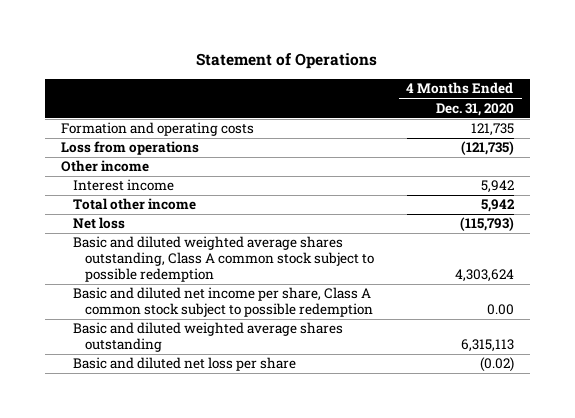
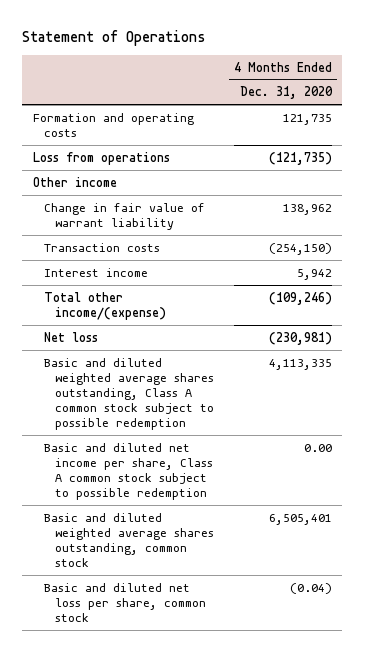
none -> [43,202,205,230] Change in fair value of warrant liability
none -> [43,242,160,252] Transaction costs
[73,198,197,211] Total other income -> [43,291,166,320] Total other income/(expense)
[480,199,515,213] 5,942 -> [269,291,333,305] (109,246)
[459,217,514,232] (115,793) -> [269,331,333,345] (230,981)
[454,268,514,282] 4,303,624 -> [269,358,333,370] 4,113,335
[73,322,344,353] Basic and diluted weighted average shares outstanding -> [43,512,214,567] Basic and diluted weighted average shares outstanding, common stock
[460,339,514,353] 6,315,113 -> [269,513,333,525] 6,505,401
[73,357,297,372] Basic and diluted net loss per share -> [43,582,206,622] Basic and diluted net loss per share, common stock
[479,357,514,373] (0.02) -> [290,582,333,594] (0.04)

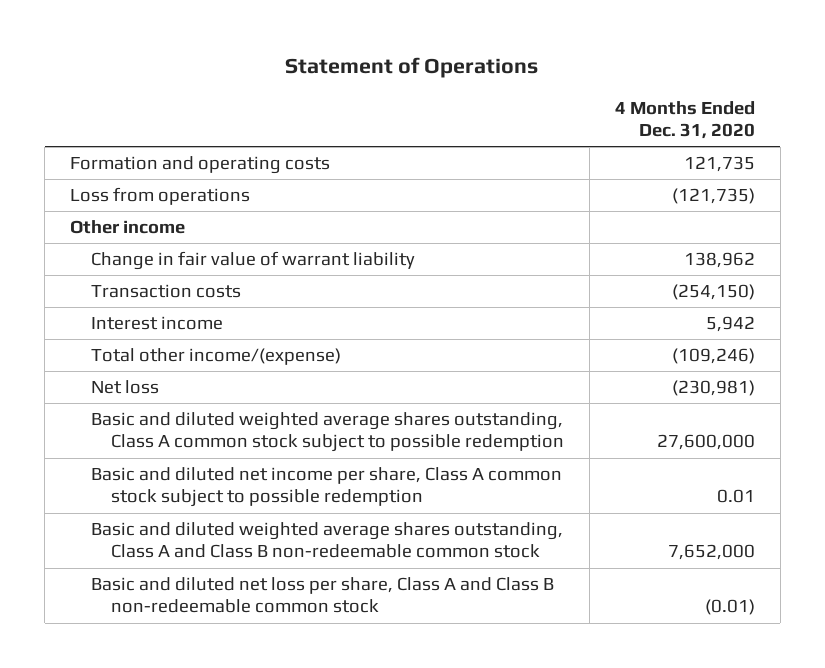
[269,358,333,370] 4,113,335 -> [656,434,755,451] 27,600,000
[304,443,333,452] 0.00 -> [716,489,755,504] 0.01
[43,512,214,567] Basic and diluted weighted average shares outstanding, common stock -> [90,522,563,559] Basic and diluted weighted average shares outstanding, Class A and Class B non-redeemable common stock
[269,513,333,525] 6,505,401 -> [667,544,755,561] 7,652,000
[43,582,206,622] Basic and diluted net loss per share, common stock -> [90,577,554,614] Basic and diluted net loss per share, Class A and Class B non-redeemable common stock
[290,582,333,594] (0.04) -> [704,599,755,616] (0.01)

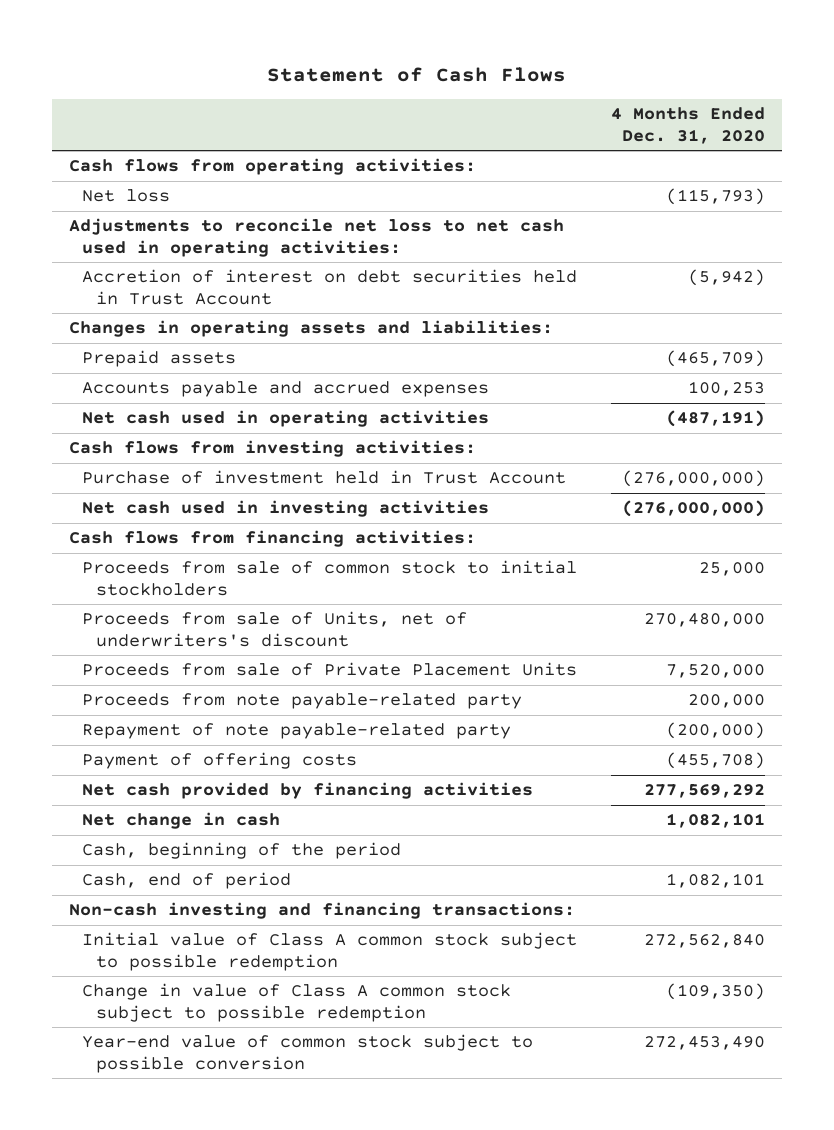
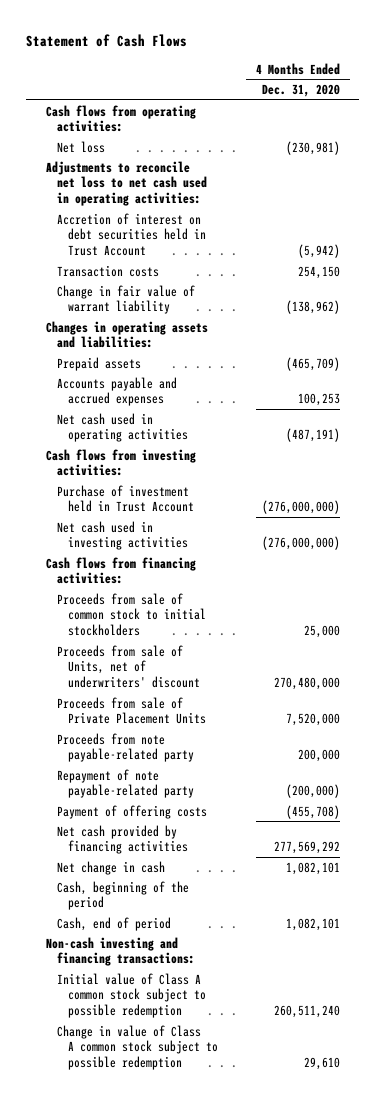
[665,188,765,206] (115,793) -> [285,140,340,155] (230,981)
none -> [56,264,159,277] Transaction costs
none -> [56,284,195,315] Change in fair value of warrant liability
[82,611,468,647] Proceeds from sale of Units, net of underwriters's discount -> [56,644,200,689] Proceeds from sale of Units, net of underwriters' discount
[82,1034,534,1073] Year-end value of common stock subject to possible conversion -> none
[643,934,765,949] 272,562,840 -> [273,1005,340,1019] 260,511,240
[665,983,765,1001] (109,350) -> [303,1057,340,1071] 29,610

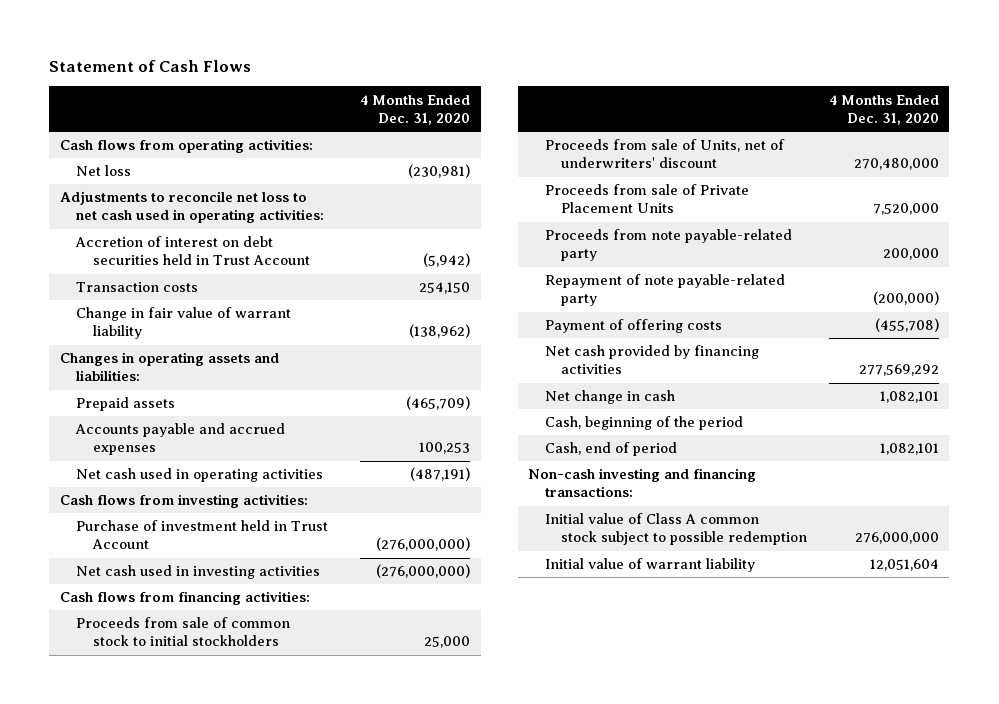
[56,1024,218,1071] Change in value of Class A common stock subject to possible redemption -> none
[273,1005,340,1019] 260,511,240 -> [854,532,939,545] 276,000,000
none -> [544,558,755,573] Initial value of warrant liability

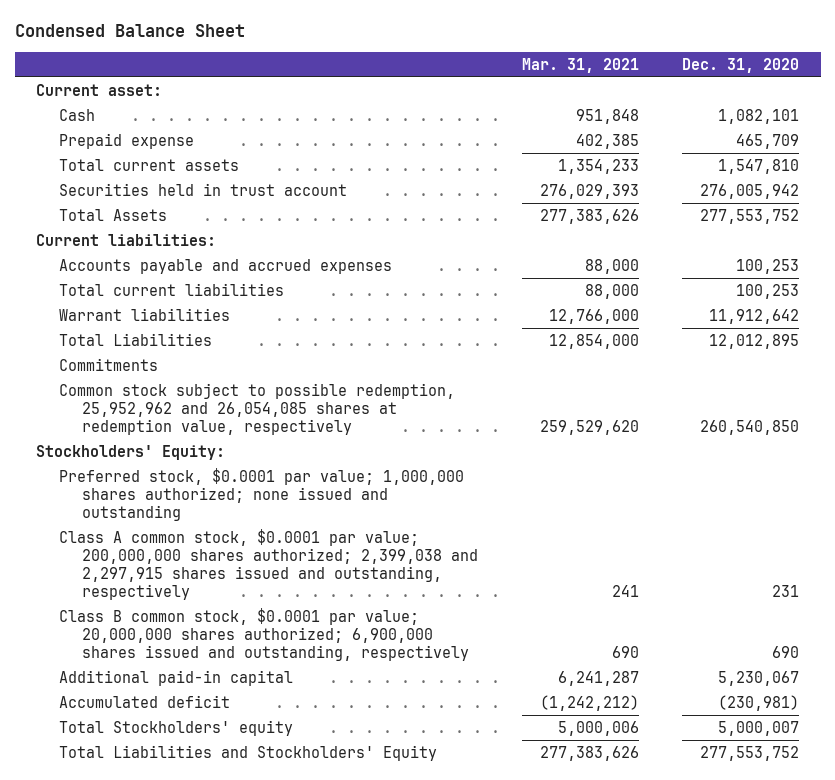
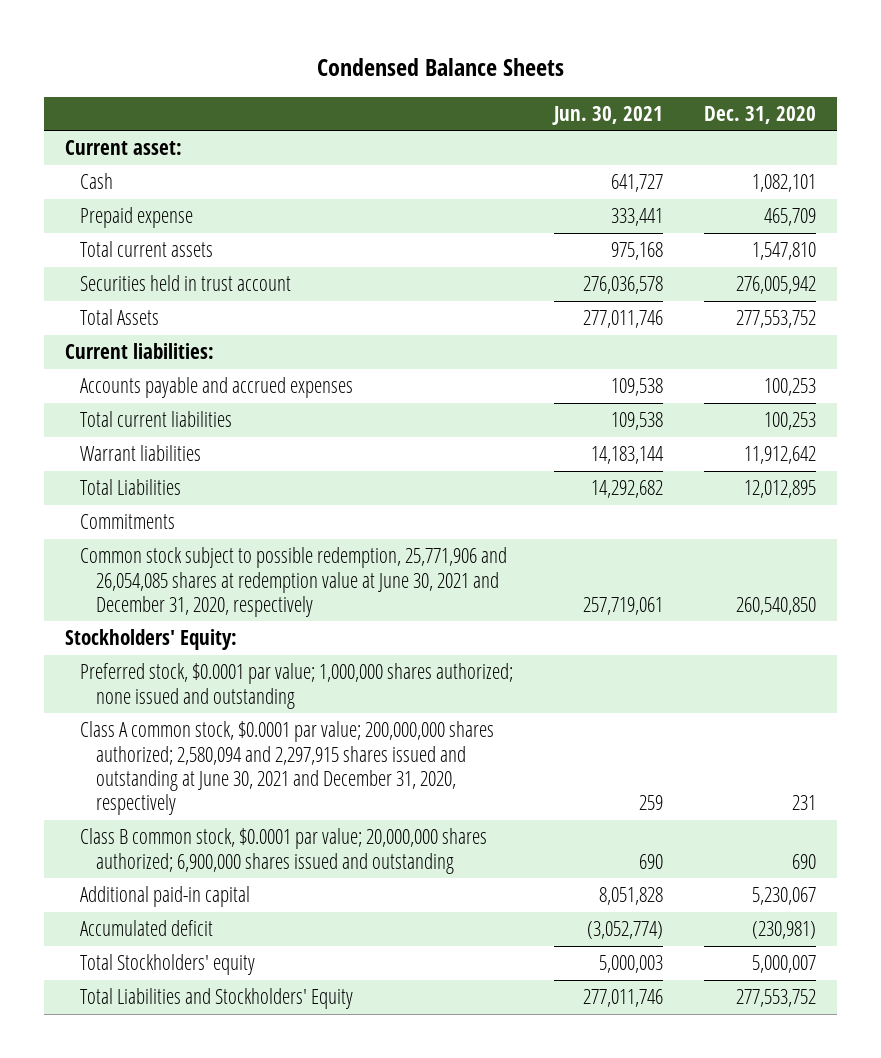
[14,24,245,38] Condensed Balance Sheet -> [316,58,564,77] Condensed Balance Sheets
[521,57,639,73] Mar. 31, 2021 -> none
none -> [552,105,664,125] Jun. 30, 2021
[59,382,456,435] Common stock subject to possible redemption, 25,952,962 and 26,054,085 shares at redemption value, respectively -> [80,547,508,617] Common stock subject to possible redemption, 25,771,906 and 26,054,085 shares at redemption value at June 30, 2021 and December 31, 2020, respectively
[59,528,479,600] Class A common stock, $0.0001 par value; 200,000,000 shares authorized; 2,399,038 and 2,297,915 shares issued and outstanding, respectively -> [80,721,495,816] Class A common stock, $0.0001 par value; 200,000,000 shares authorized; 2,580,094 and 2,297,915 shares issued and outstanding at June 30, 2021 and December 31, 2020, respectively
[59,607,470,661] Class B common stock, $0.0001 par value; 20,000,000 shares authorized; 6,900,000 shares issued and outstanding, respectively -> [80,828,488,874] Class B common stock, $0.0001 par value; 20,000,000 shares authorized; 6,900,000 shares issued and outstanding

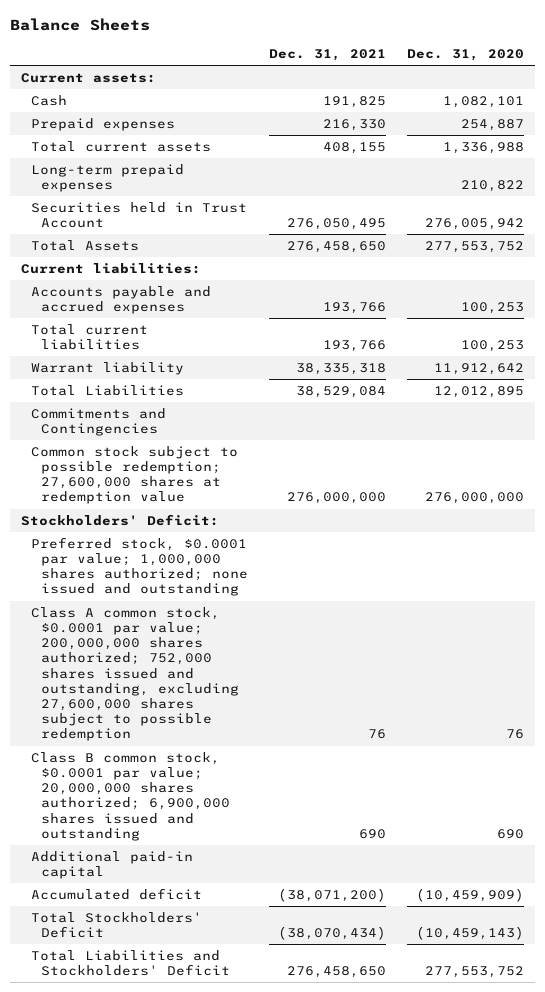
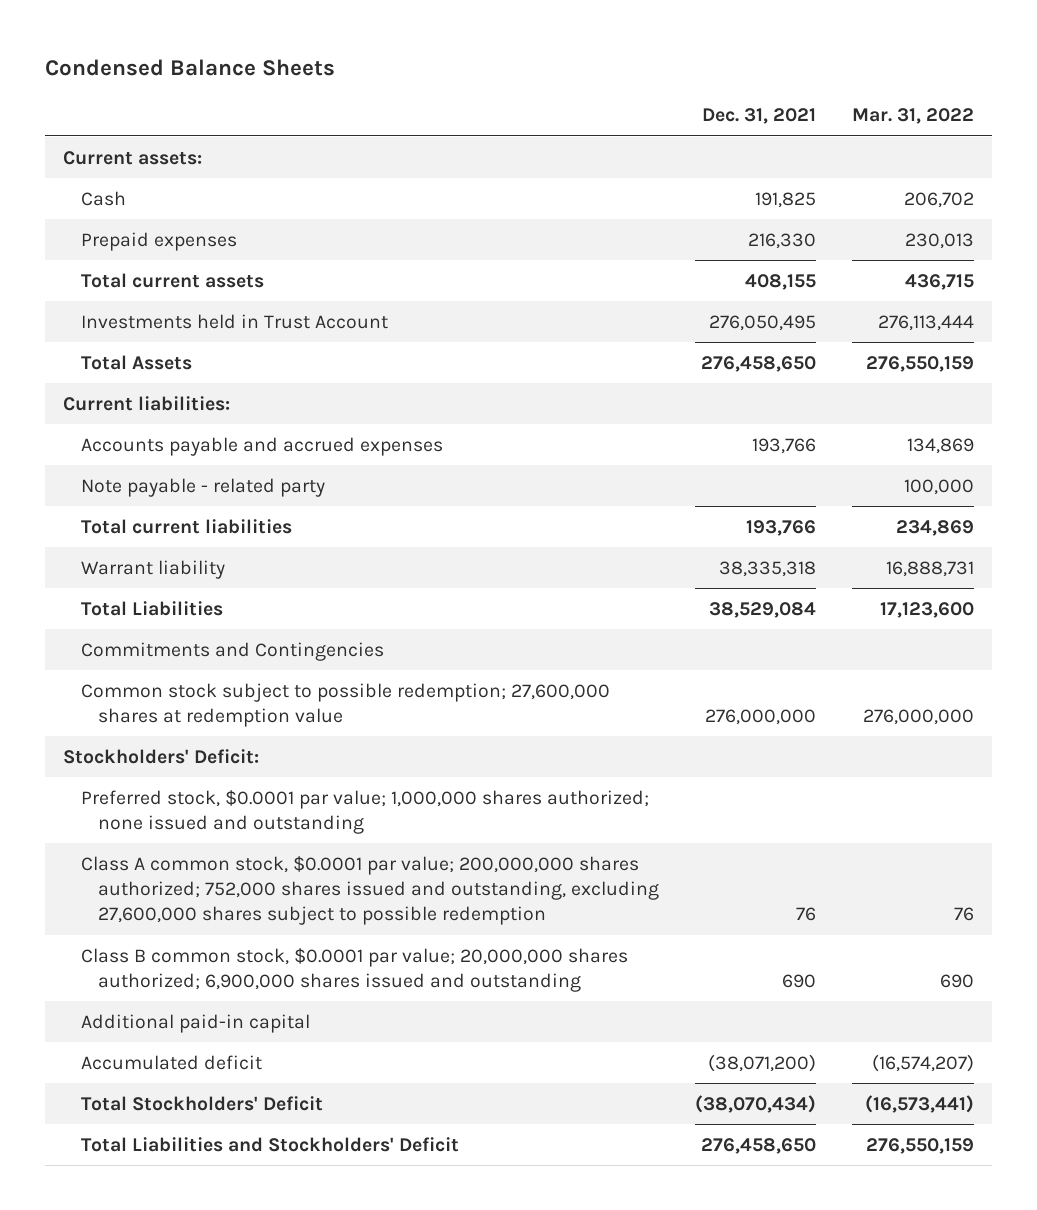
[10,17,151,31] Balance Sheets -> [44,59,335,77] Condensed Balance Sheets
[407,49,525,62] Dec. 31, 2020 -> none
none -> [852,108,975,125] Mar. 31, 2022
[30,163,184,193] Long-term prepaid expenses -> none
[30,201,247,229] Securities held in Trust Account -> [80,313,388,329] Investments held in Trust Account
none -> [80,477,325,497] Note payable - related party

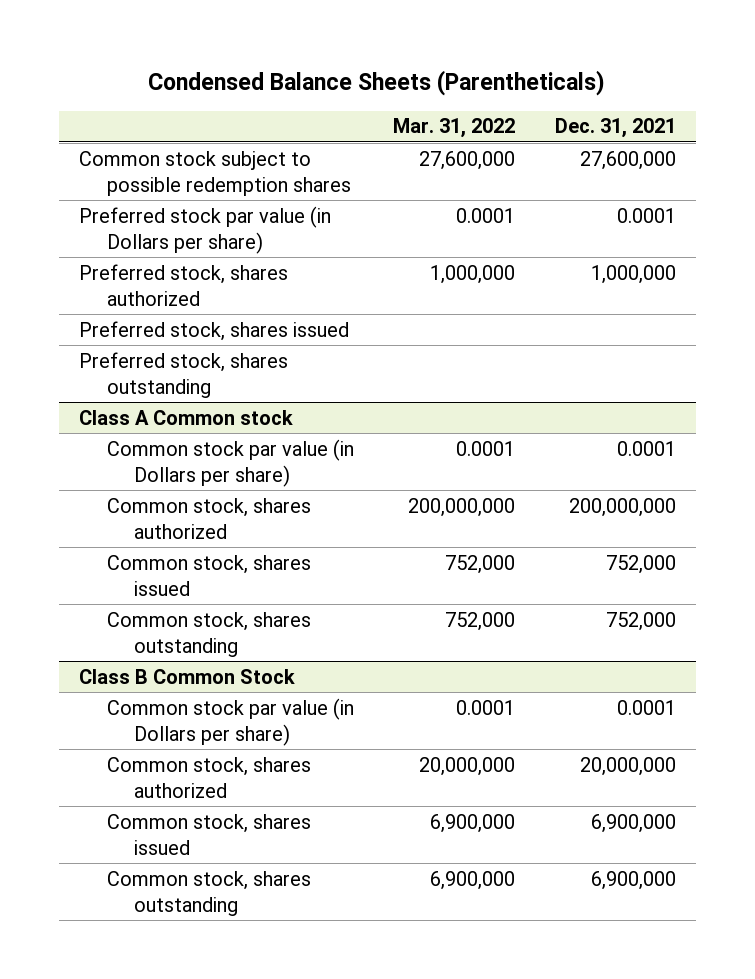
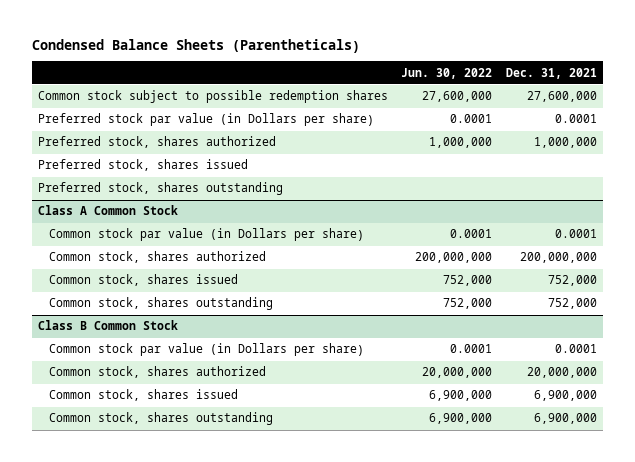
[393,118,516,139] Mar. 31, 2022 -> none
none -> [401,67,493,79] Jun. 30, 2022
[78,409,293,425] Class A Common stock -> [38,205,179,216] Class A Common Stock

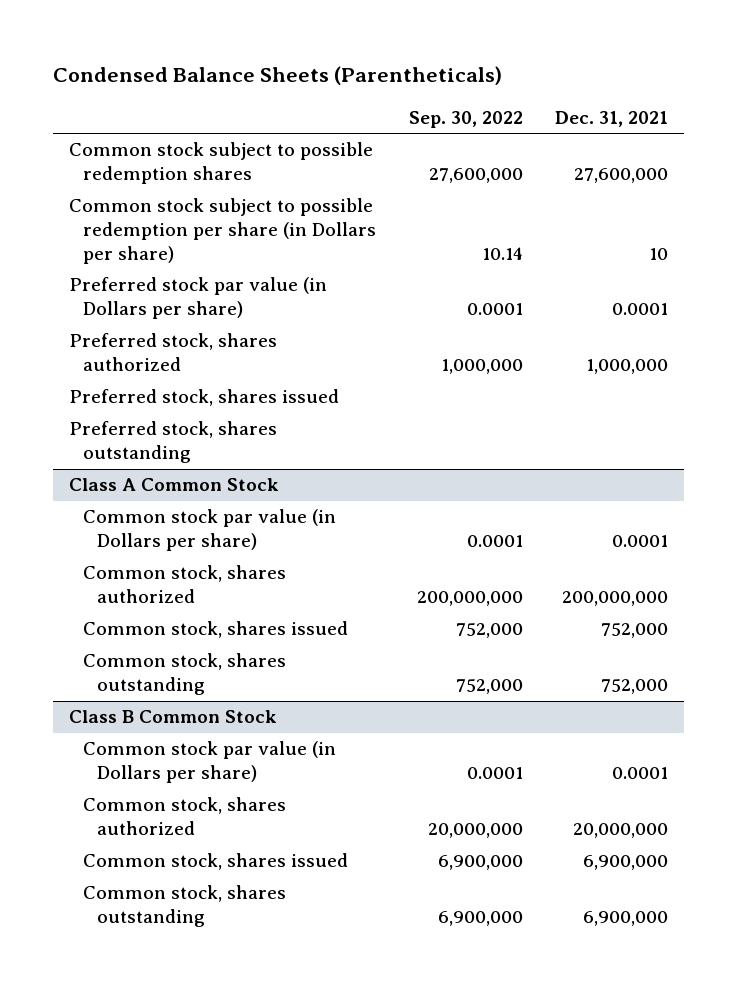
[401,67,493,79] Jun. 30, 2022 -> none
none -> [408,110,523,128] Sep. 30, 2022
none -> [69,198,377,264] Common stock subject to possible redemption per share (in Dollars per share)

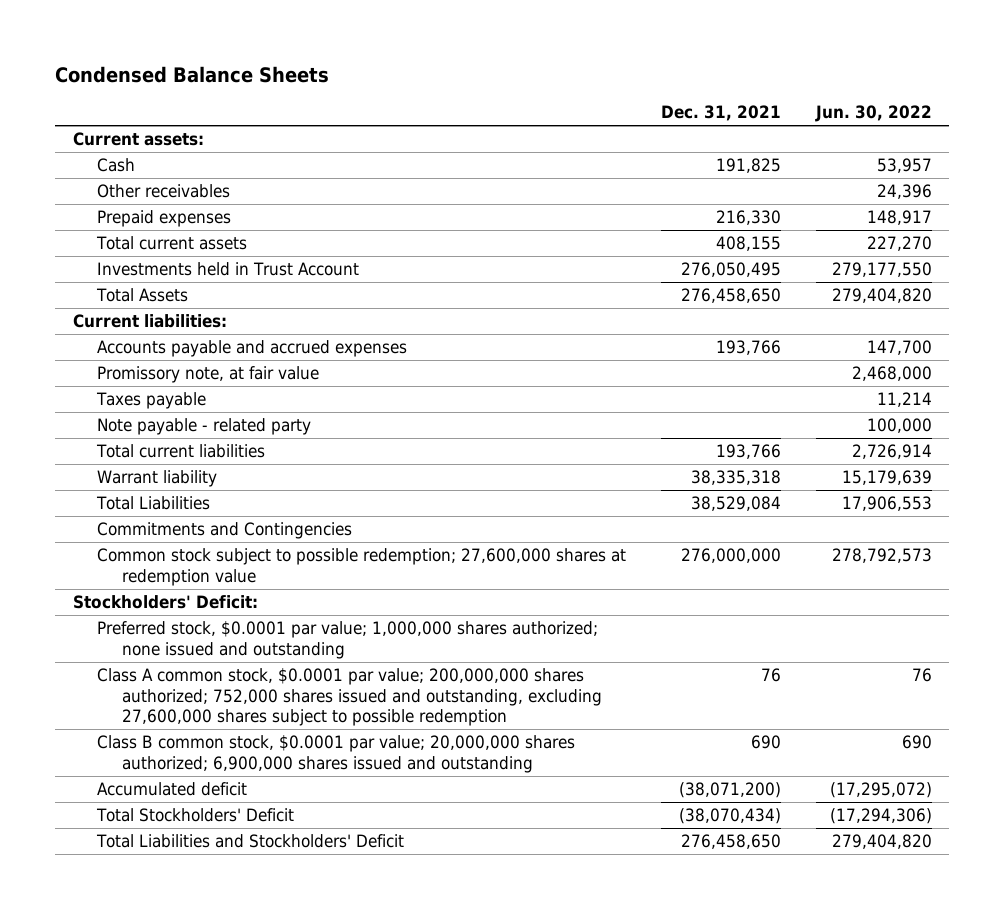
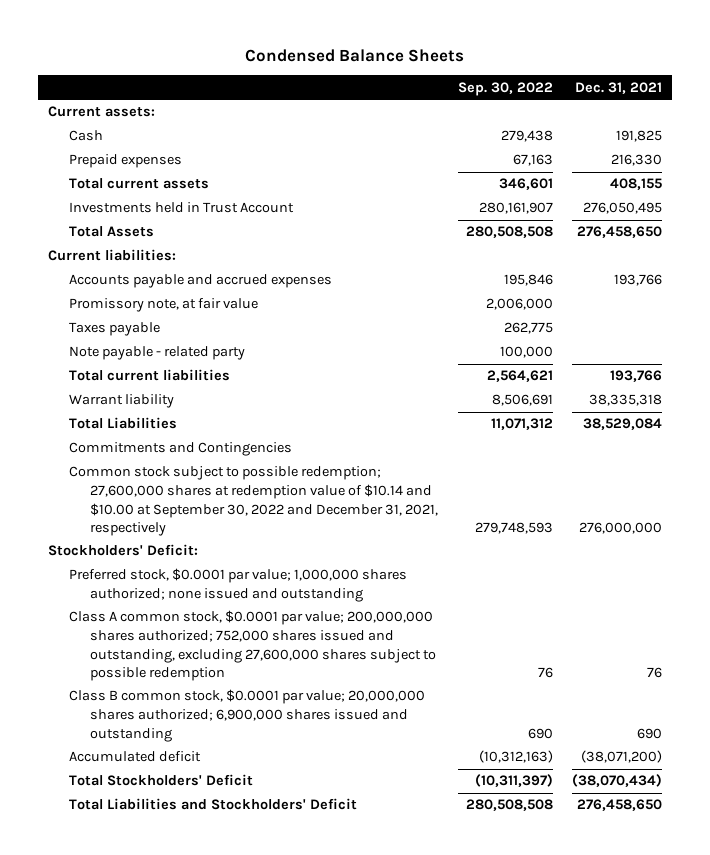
[814,105,932,123] Jun. 30, 2022 -> none
none -> [457,81,553,96] Sep. 30, 2022
[97,184,231,199] Other receivables -> none
[97,548,627,586] Common stock subject to possible redemption; 27,600,000 shares at redemption value -> [69,466,439,537] Common stock subject to possible redemption; 27,600,000 shares at redemption value of $10.14 and $10.00 at September 30, 2022 and December 31, 2021, respectively

